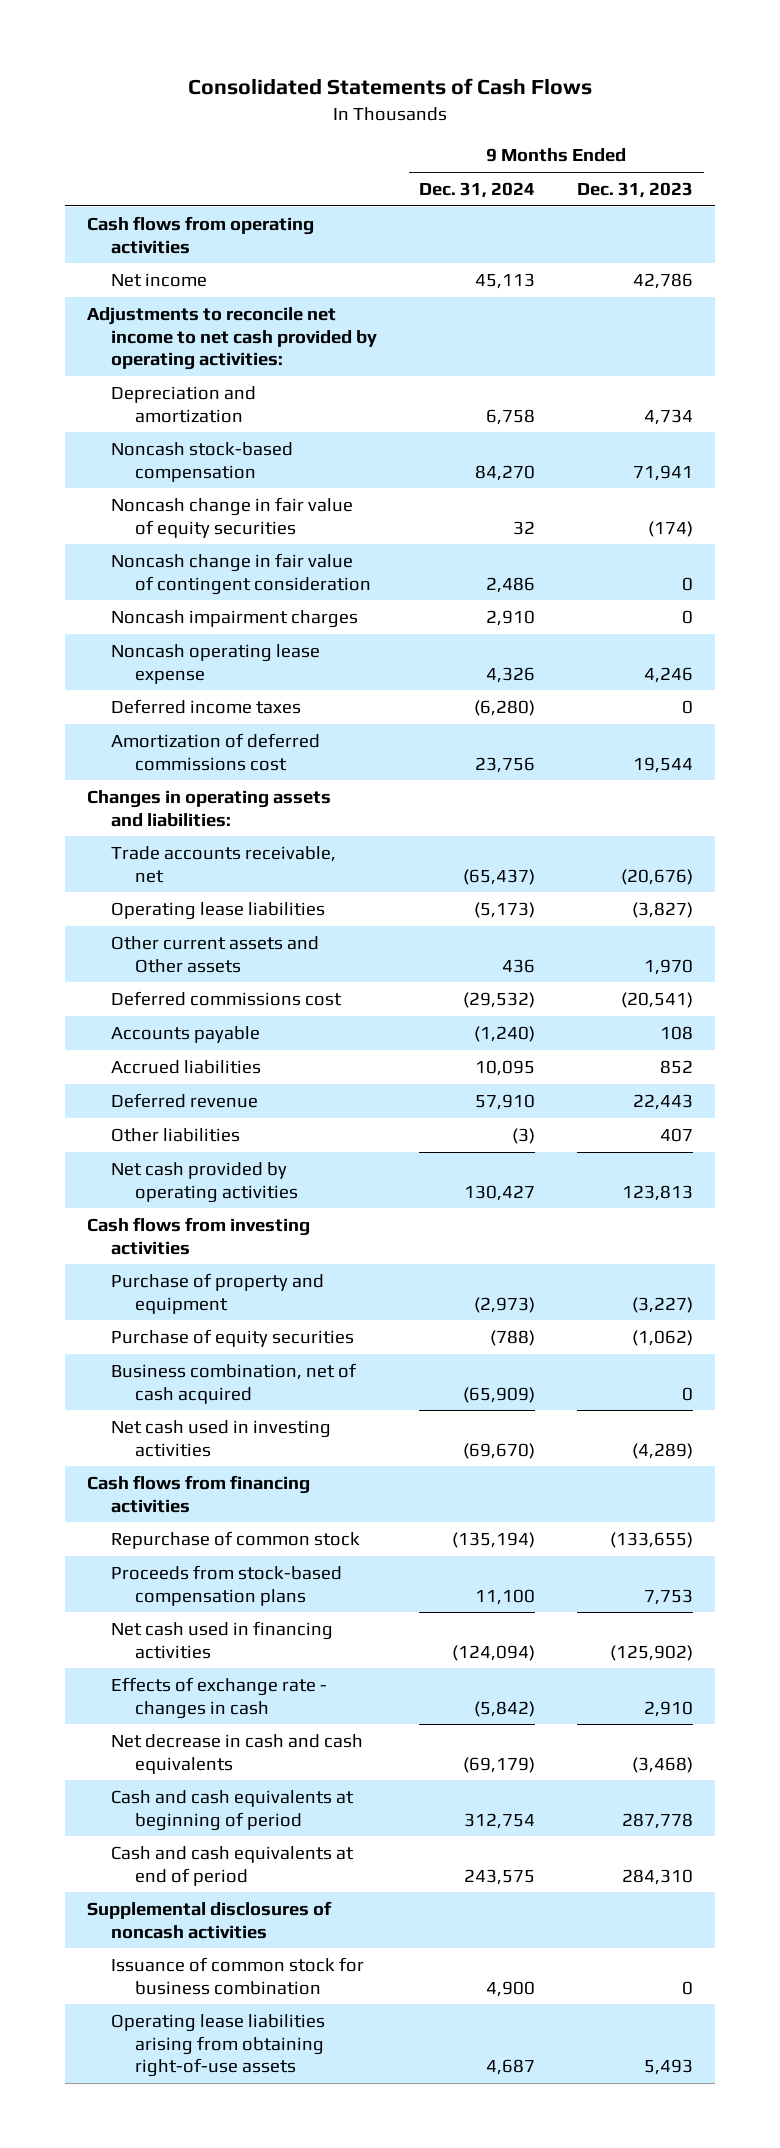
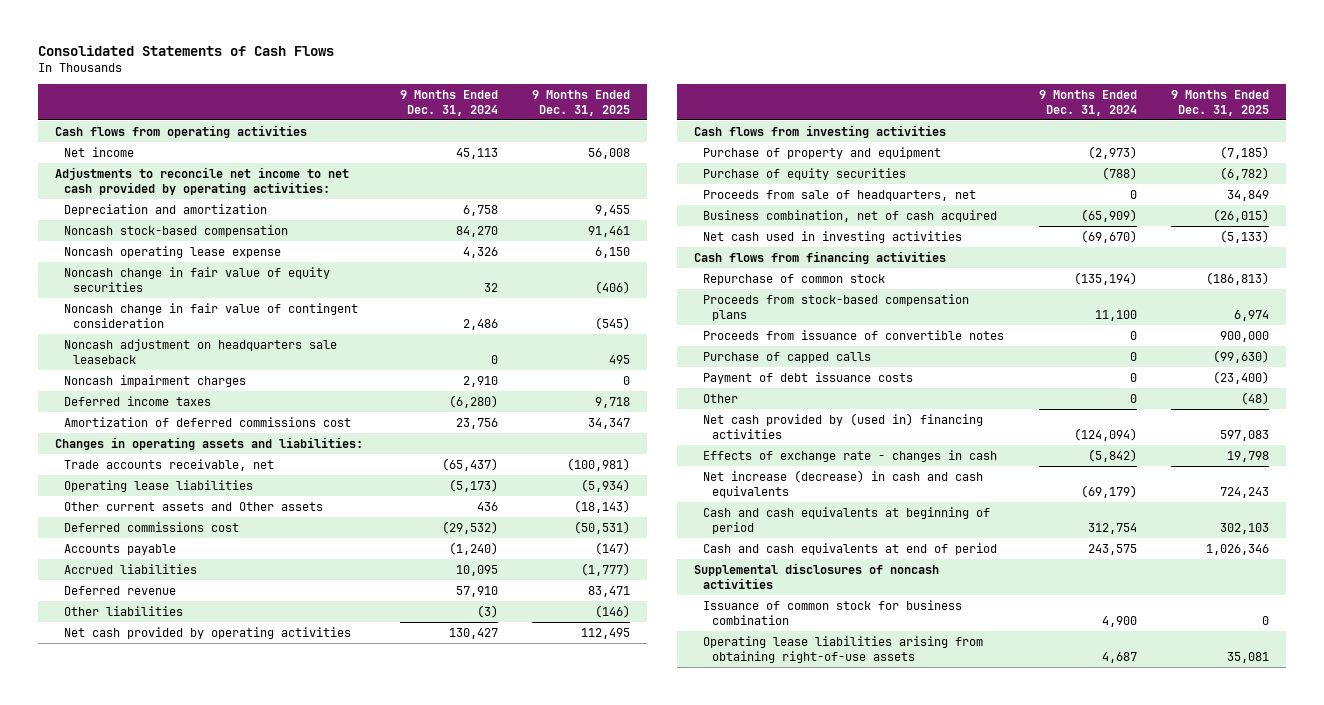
[577,182,694,199] Dec. 31, 2023 -> none
none -> [531,89,630,116] 9 Months Ended Dec. 31, 2025
[110,643,320,684] Noncash operating lease expense -> [64,245,282,258] Noncash operating lease expense
none -> [64,338,338,364] Noncash adjustment on headquarters sale leaseback
none -> [703,189,977,201] Proceeds from sale of headquarters, net
none -> [703,329,1005,340] Proceeds from issuance of convertible notes
none -> [703,351,872,363] Purchase of capped calls
none -> [703,371,914,384] Payment of debt issuance costs
none -> [703,393,739,403] Other
[110,1620,333,1659] Net cash used in financing activities -> [703,412,984,439] Net cash provided by (used in) financing activities
[110,1733,363,1774] Net decrease in cash and cash equivalents -> [703,469,984,498] Net increase (decrease) in cash and cash equivalents

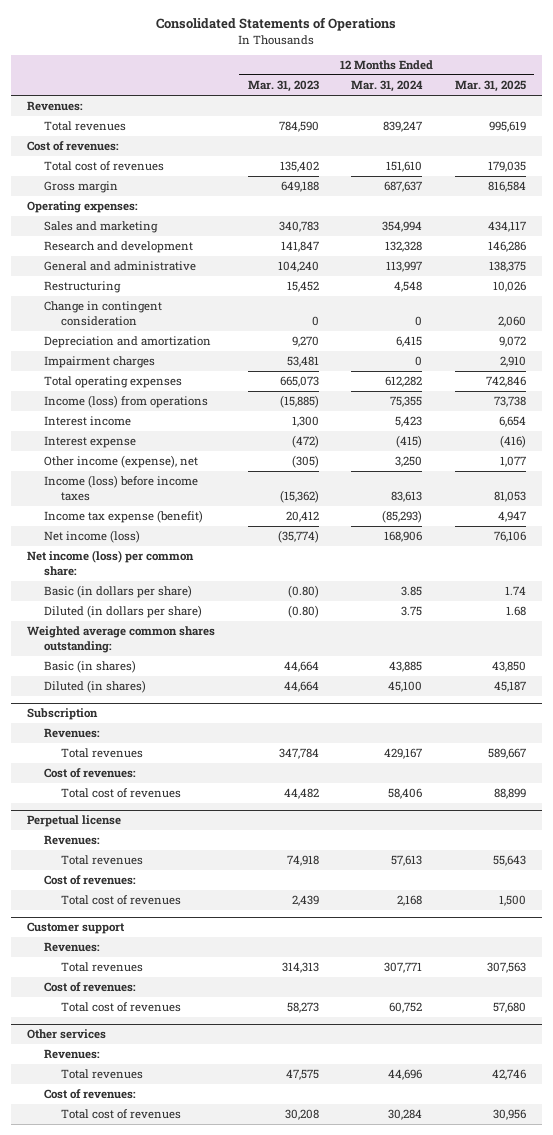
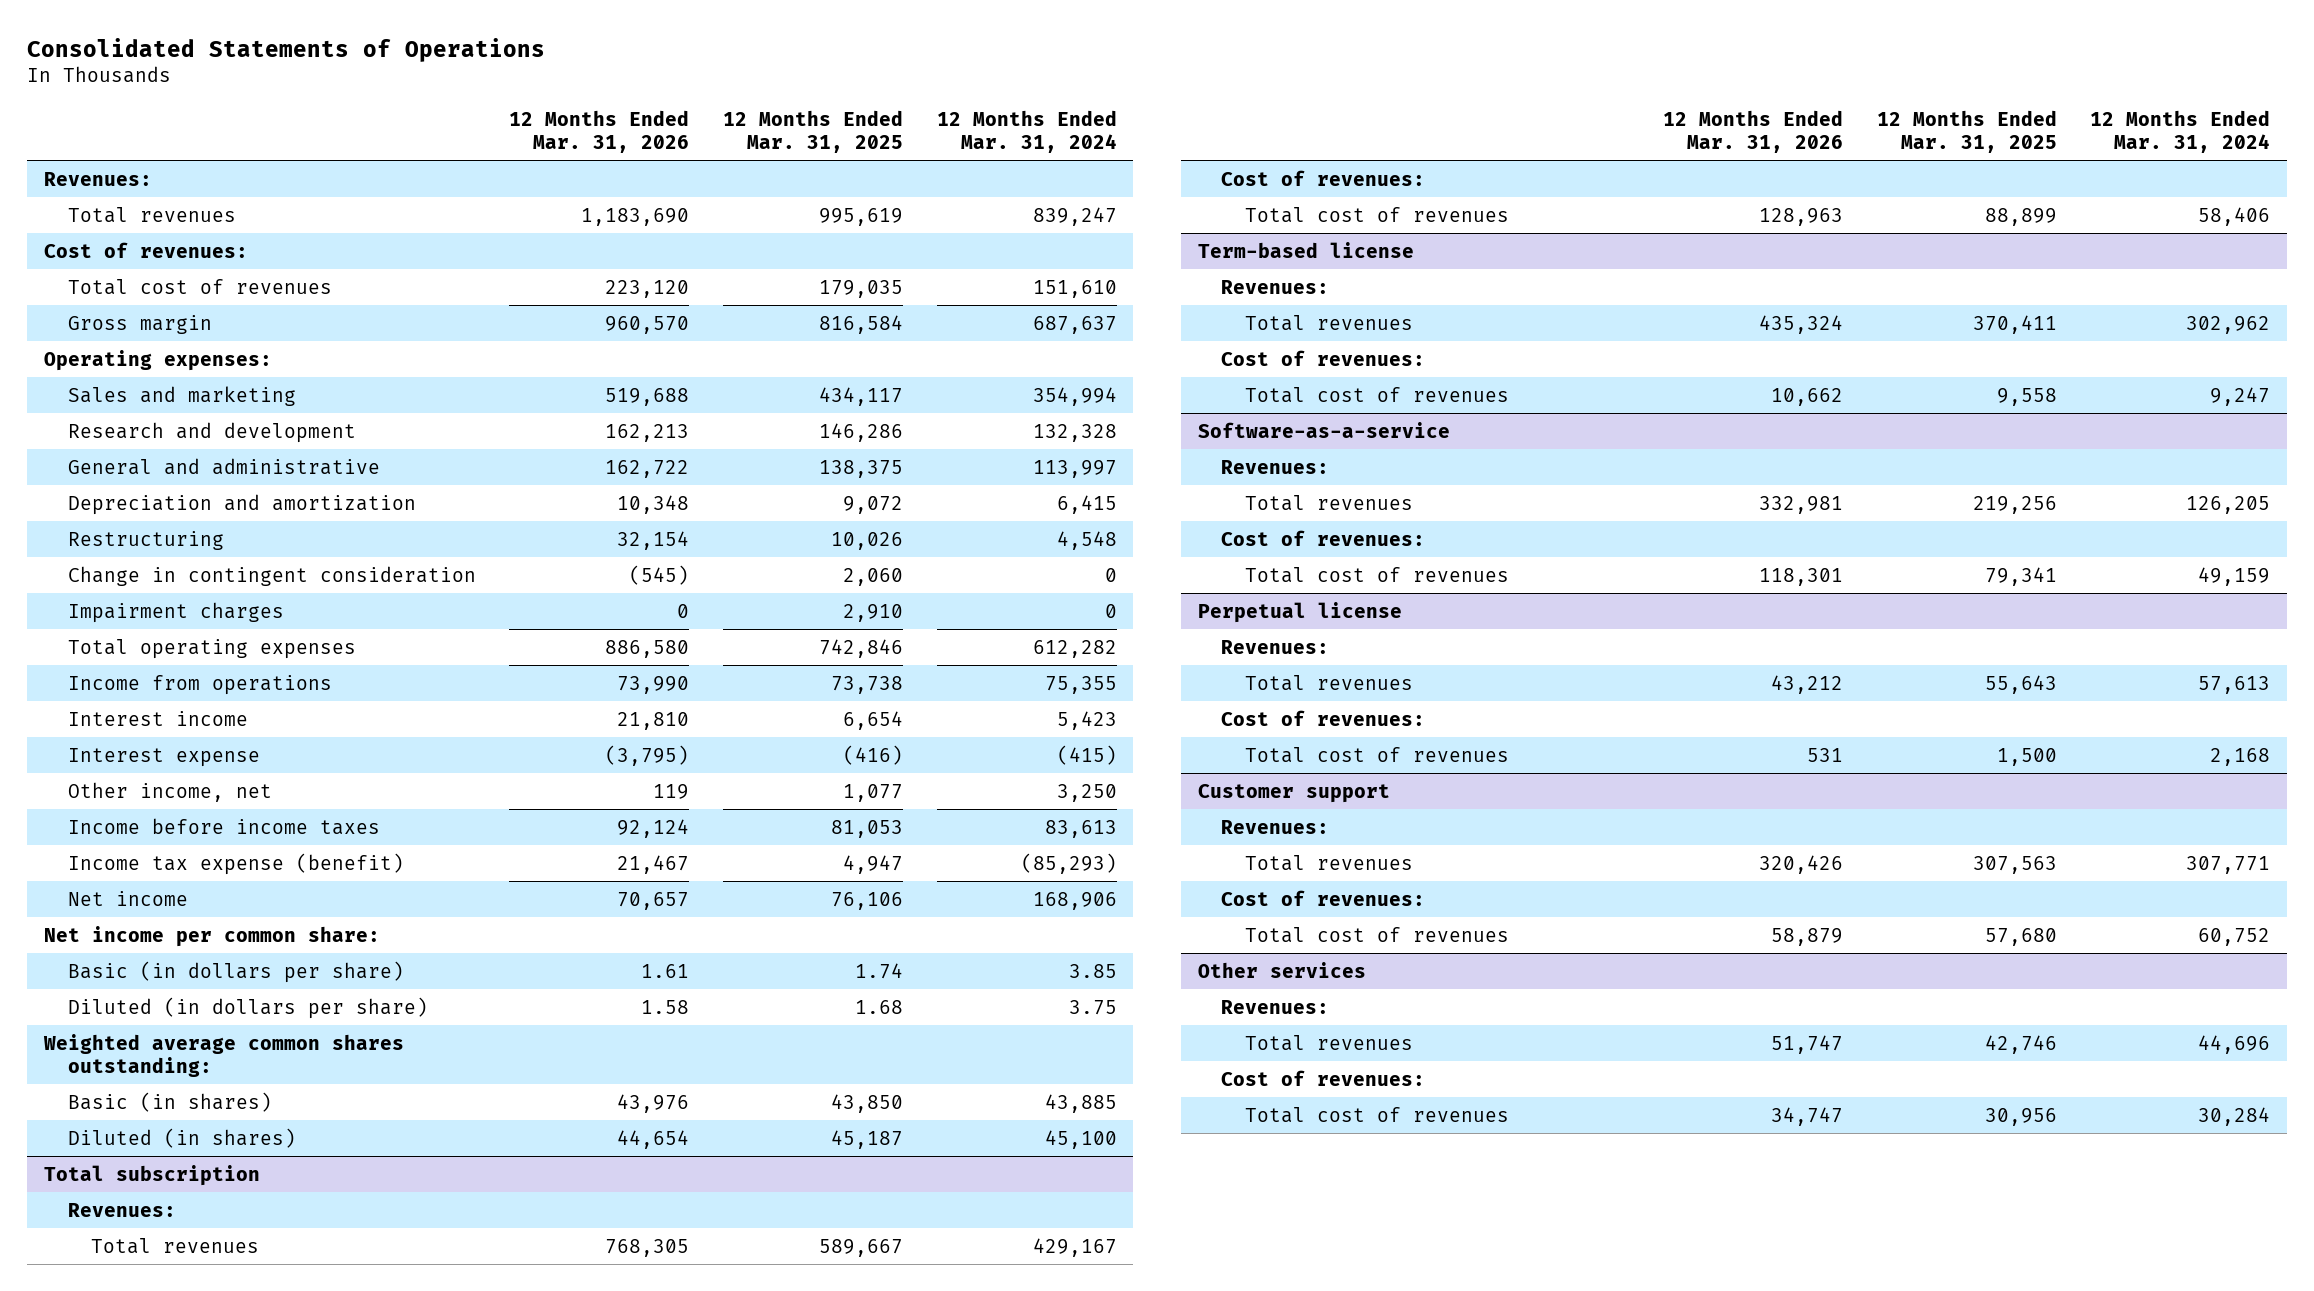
[247,80,319,93] Mar. 31, 2023 -> none
none -> [509,109,690,154] 12 Months Ended Mar. 31, 2026
[44,336,212,349] Depreciation and amortization -> [67,493,416,515] Depreciation and amortization
[44,395,209,409] Income (loss) from operations -> [67,674,332,695] Income from operations
[44,455,199,469] Other income (expense), net -> [67,781,272,802] Other income, net
[44,475,199,501] Income (loss) before income taxes -> [67,817,380,835] Income before income taxes
[44,530,141,544] Net income (loss) -> [67,890,188,906] Net income
[26,550,194,576] Net income (loss) per common share: -> [43,925,380,947] Net income per common share:
[26,708,98,721] Subscription -> [43,1164,260,1186] Total subscription
none -> [1197,241,1414,258] Term-based license
none -> [1221,279,1330,294] Revenues:
none -> [1244,314,1413,331] Total revenues
none -> [1221,349,1426,366] Cost of revenues:
none -> [1244,386,1509,403] Total cost of revenues
none -> [1197,421,1450,438] Software-as-a-service
none -> [1221,459,1330,474] Revenues:
none -> [1244,494,1413,511] Total revenues
none -> [1221,529,1426,546] Cost of revenues:
none -> [1244,566,1509,583] Total cost of revenues

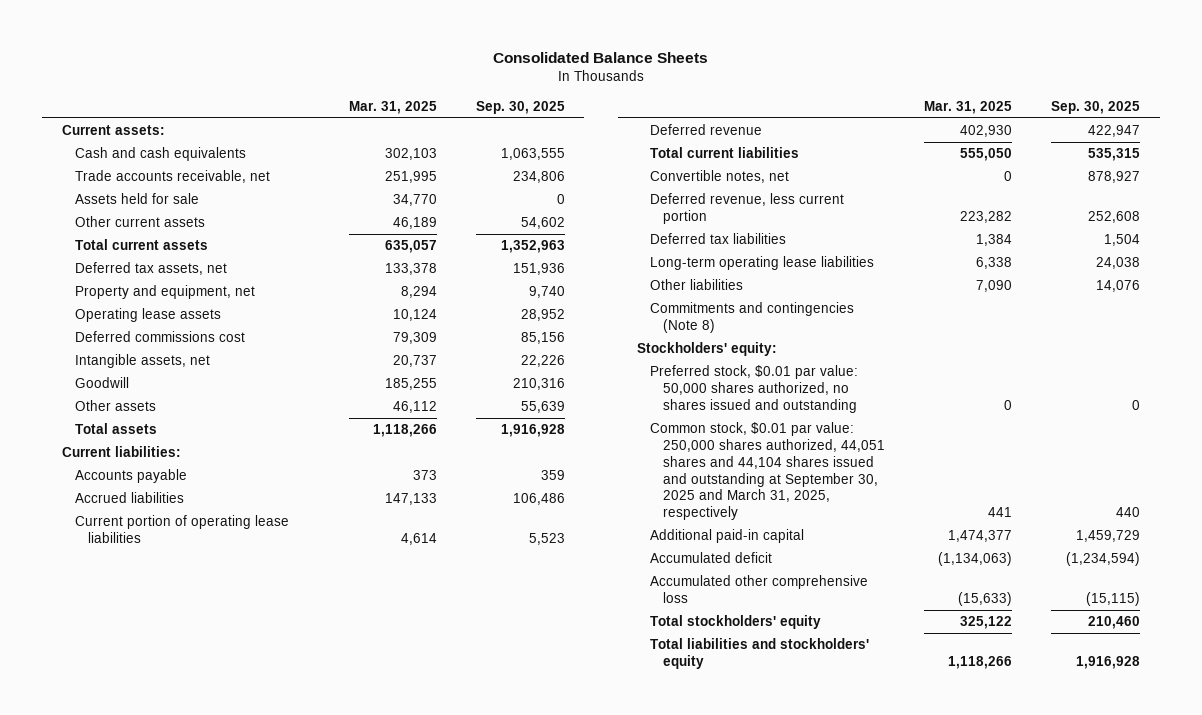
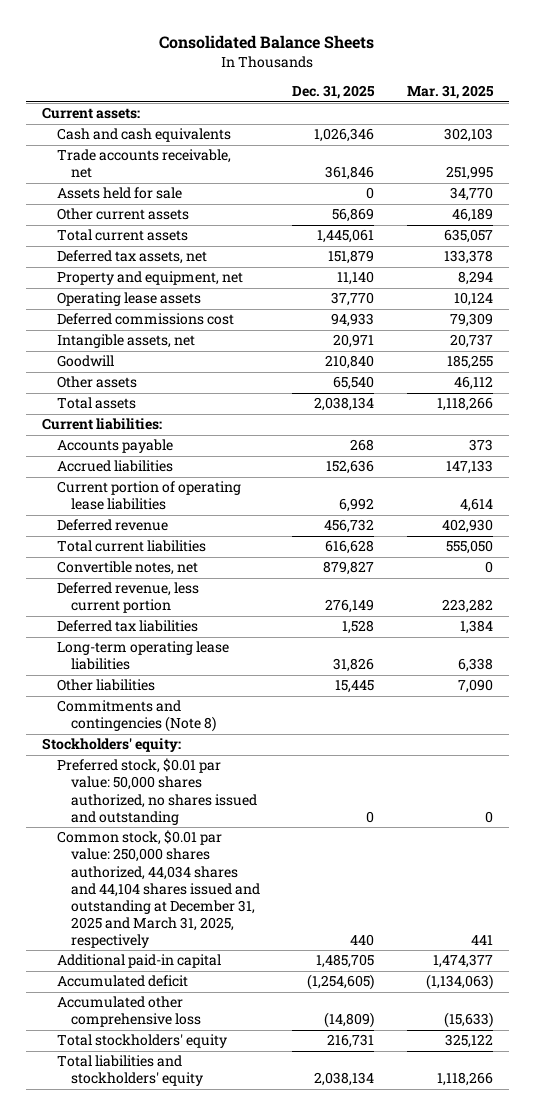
[475,100,565,114] Sep. 30, 2025 -> none
none -> [292,85,376,100] Dec. 31, 2025
[650,422,886,521] Common stock, $0.01 par value: 250,000 shares authorized, 44,051 shares and 44,104 shares issued and outstanding at September 30, 2025 and March 31, 2025, respectively -> [56,830,260,948] Common stock, $0.01 par value: 250,000 shares authorized, 44,034 shares and 44,104 shares issued and outstanding at December 31, 2025 and March 31, 2025, respectively

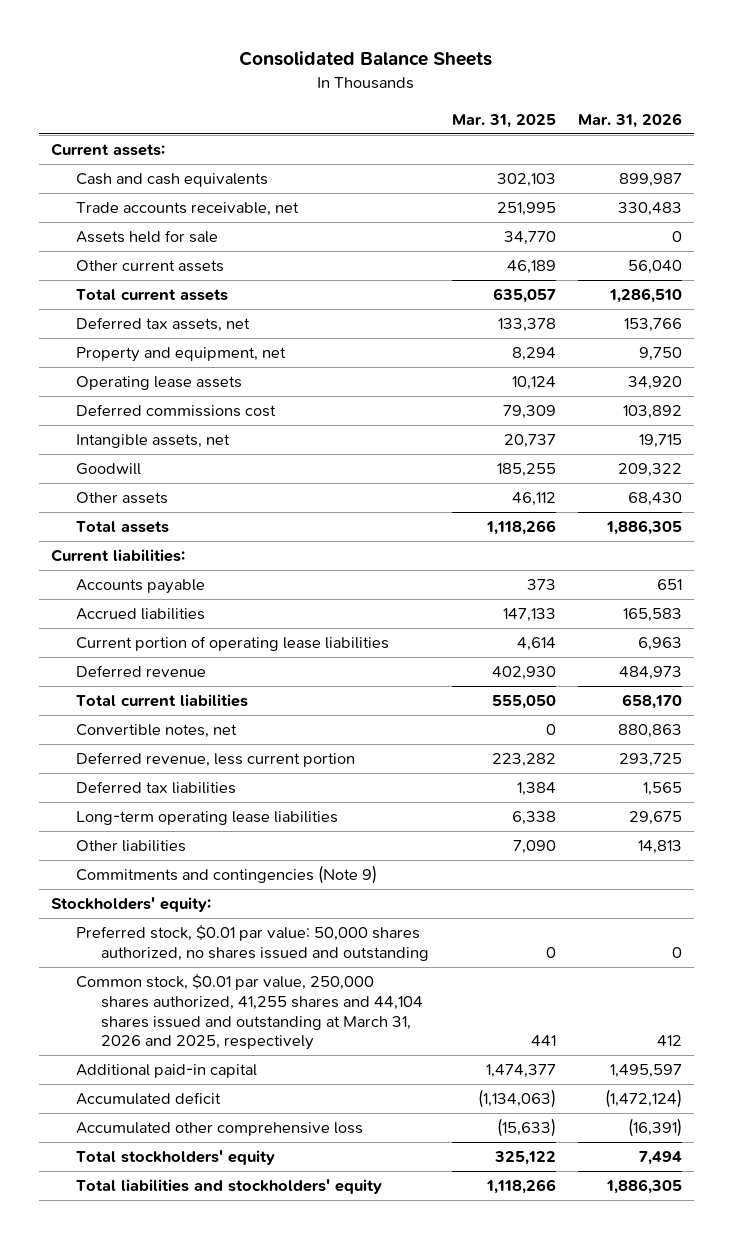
[292,85,376,100] Dec. 31, 2025 -> none
none -> [578,112,683,128] Mar. 31, 2026
[56,700,216,733] Commitments and contingencies (Note 8) -> [75,865,377,885] Commitments and contingencies (Note 9)
[56,830,260,948] Common stock, $0.01 par value: 250,000 shares authorized, 44,034 shares and 44,104 shares issued and outstanding at December 31, 2025 and March 31, 2025, respectively -> [75,974,424,1051] Common stock, $0.01 par value, 250,000 shares authorized, 41,255 shares and 44,104 shares issued and outstanding at March 31, 2026 and 2025, respectively

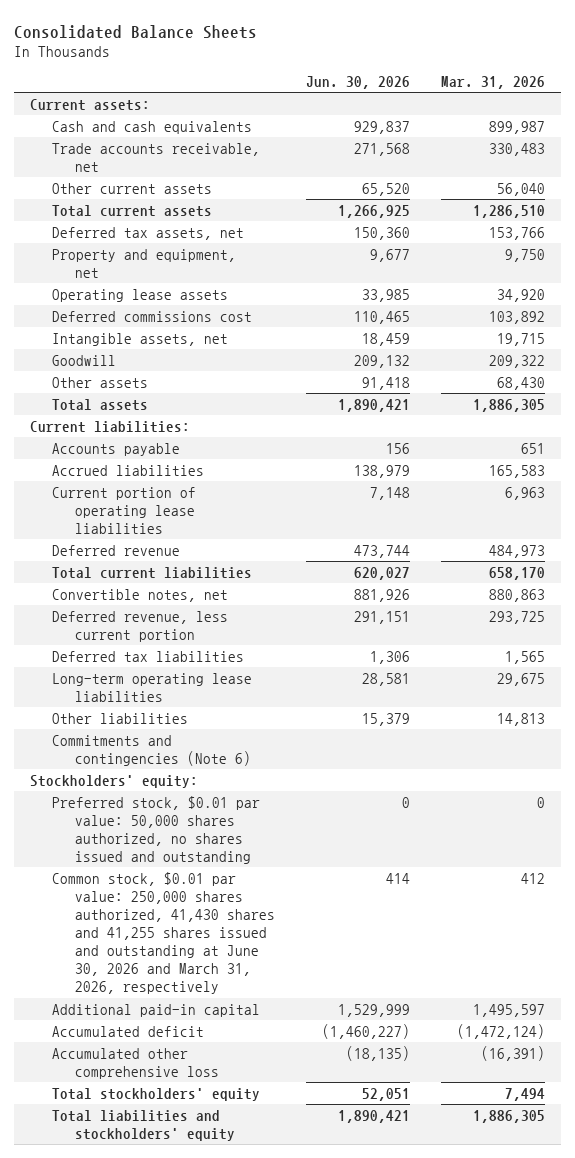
[451,113,556,128] Mar. 31, 2025 -> none
none -> [306,75,411,89] Jun. 30, 2026
[75,230,218,244] Assets held for sale -> none
[75,865,377,885] Commitments and contingencies (Note 9) -> [52,734,251,766] Commitments and contingencies (Note 6)
[75,974,424,1051] Common stock, $0.01 par value, 250,000 shares authorized, 41,255 shares and 44,104 shares issued and outstanding at March 31, 2026 and 2025, respectively -> [52,871,275,995] Common stock, $0.01 par value: 250,000 shares authorized, 41,430 shares and 41,255 shares issued and outstanding at June 30, 2026 and March 31, 2026, respectively

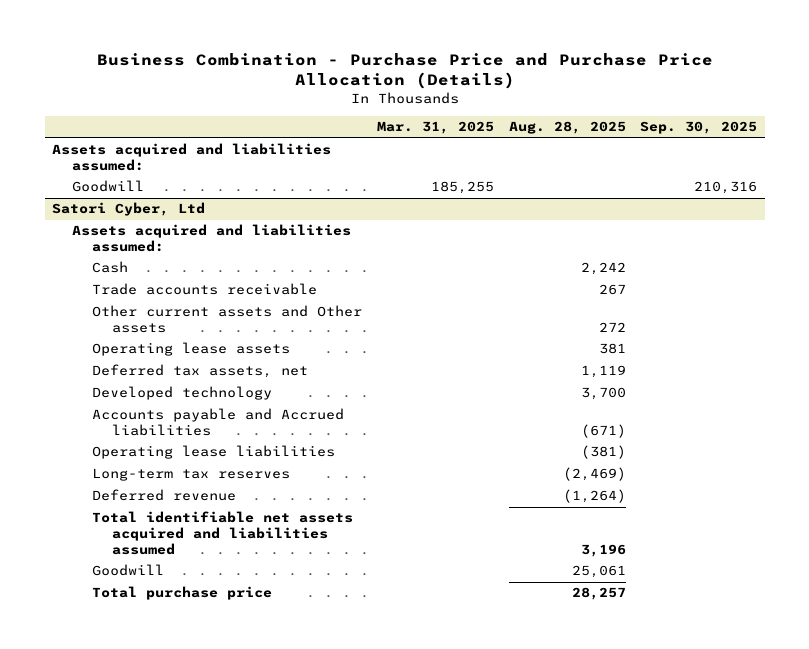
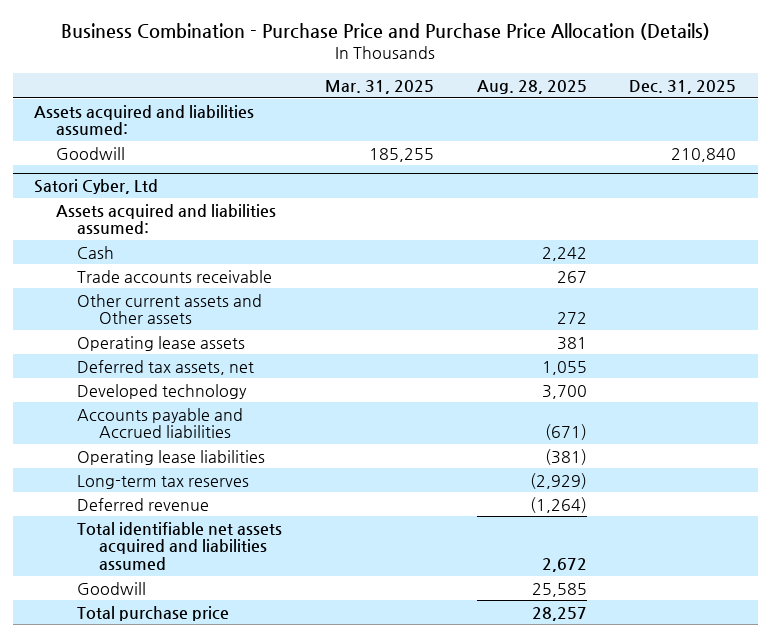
[640,121,758,135] Sep. 30, 2025 -> none
none -> [629,80,737,95] Dec. 31, 2025
[580,365,626,379] 1,119 -> [541,360,587,375] 1,055
[562,467,626,482] (2,469) -> [529,472,587,489] (2,929)
[580,543,626,557] 3,196 -> [541,558,587,573] 2,672
[571,565,626,579] 25,061 -> [531,582,587,597] 25,585

